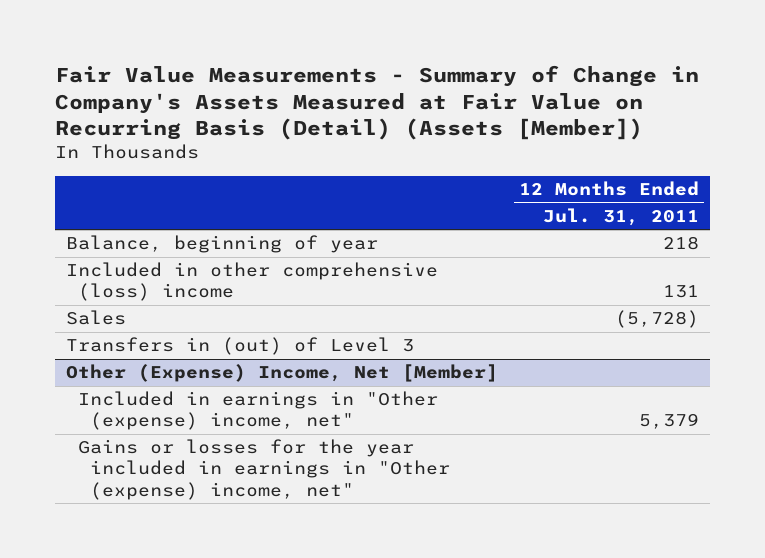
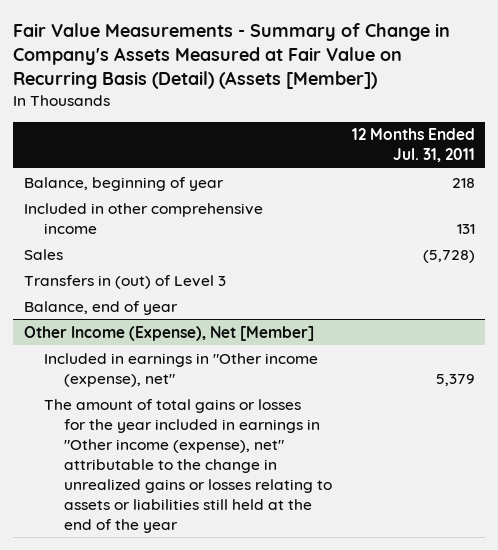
[65,262,438,302] Included in other comprehensive (loss) income -> [23,202,263,234] Included in other comprehensive income
none -> [23,300,178,315] Balance, end of year
[65,364,498,383] Other (Expense) Income, Net [Member] -> [23,325,314,341] Other Income (Expense), Net [Member]
[78,391,439,431] Included in earnings in "Other (expense) income, net" -> [43,352,318,387] Included in earnings in "Other income (expense), net"
[78,439,451,500] Gains or losses for the year included in earnings in "Other (expense) income, net" -> [43,398,332,533] The amount of total gains or losses for the year included in earnings in "Other income (expense), net" attributable to the change in unrealized gains or losses relating to assets or liabilities still held at the end of the year

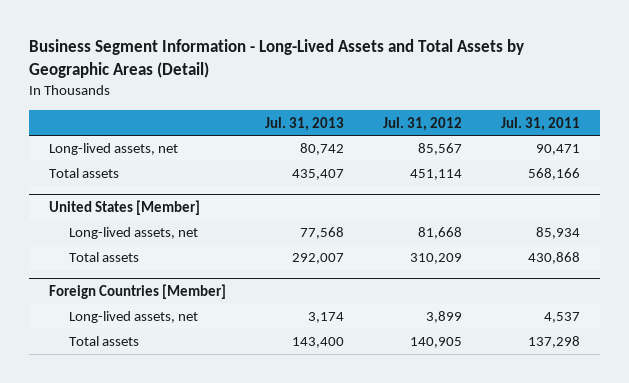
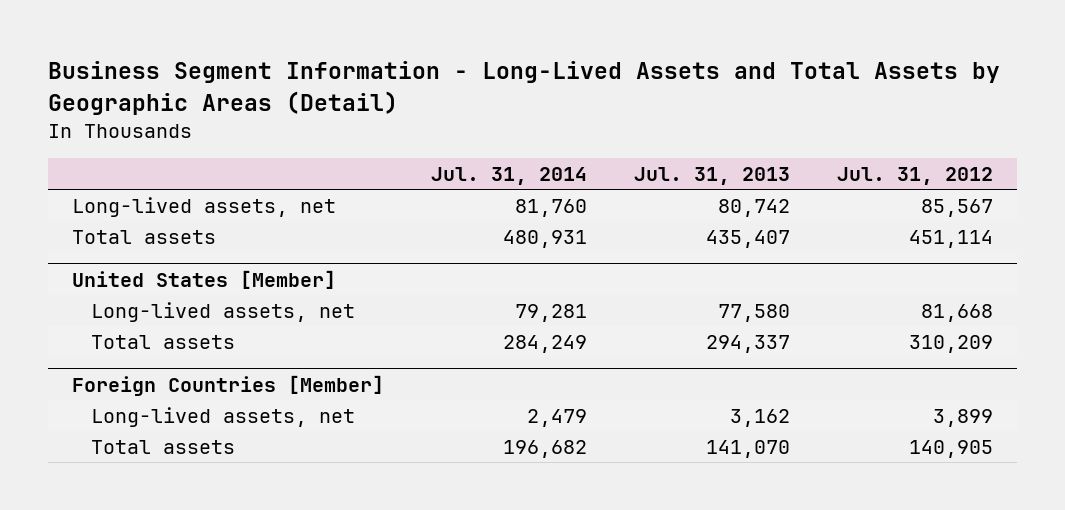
[501,116,581,131] Jul. 31, 2011 -> none
none -> [430,166,587,185] Jul. 31, 2014
[299,227,344,240] 77,568 -> [718,304,791,323] 77,580
[291,253,344,265] 292,007 -> [706,335,791,354] 294,337
[307,312,344,324] 3,174 -> [730,409,791,428] 3,162
[291,337,344,349] 143,400 -> [706,440,791,459] 141,070

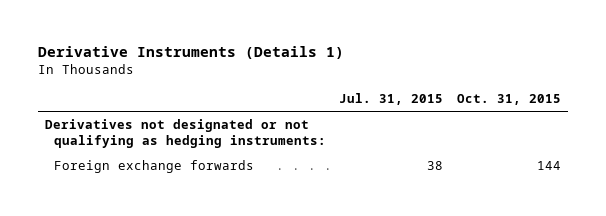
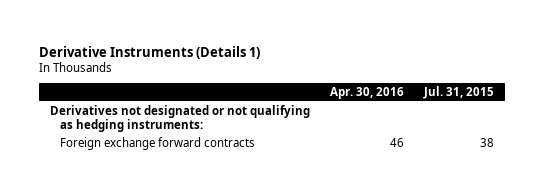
[457,94,562,106] Oct. 31, 2015 -> none
none -> [329,87,404,100] Apr. 30, 2016
[53,159,254,173] Foreign exchange forwards -> [60,136,256,150] Foreign exchange forward contracts

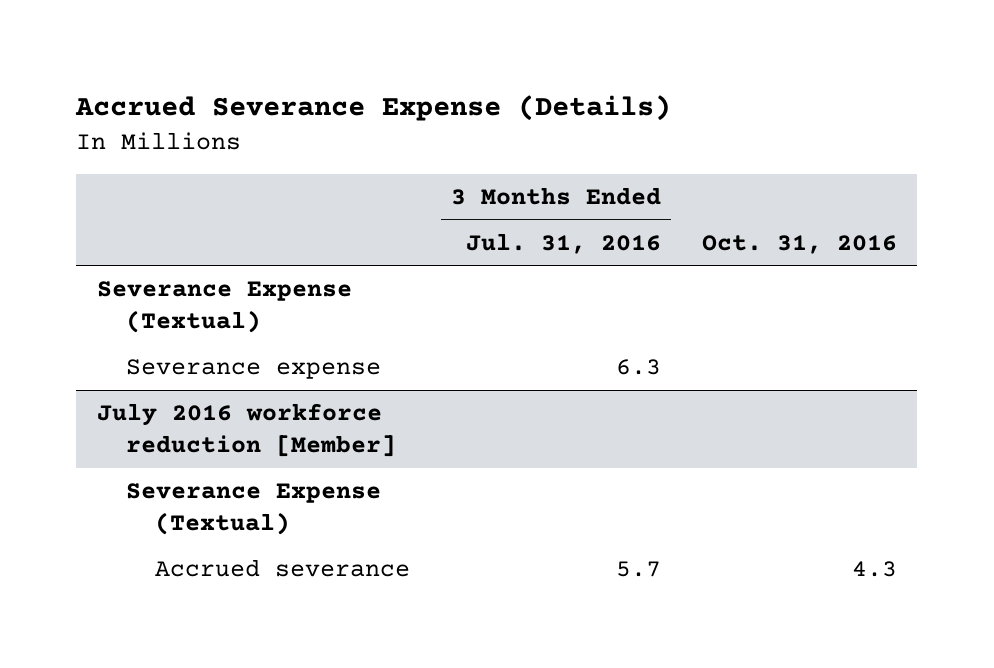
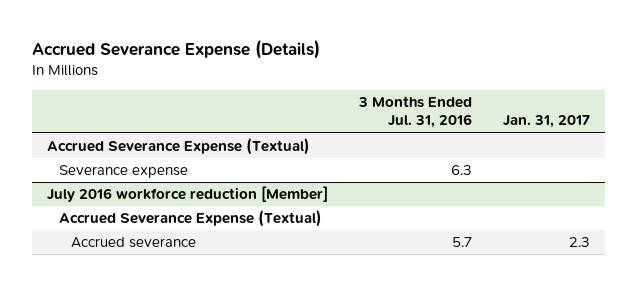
[701,234,897,254] Oct. 31, 2016 -> none
none -> [502,115,590,129] Jan. 31, 2017
[96,281,352,333] Severance Expense (Textual) -> [47,138,311,156] Accrued Severance Expense (Textual)
[126,483,382,535] Severance Expense (Textual) -> [59,210,323,228] Accrued Severance Expense (Textual)

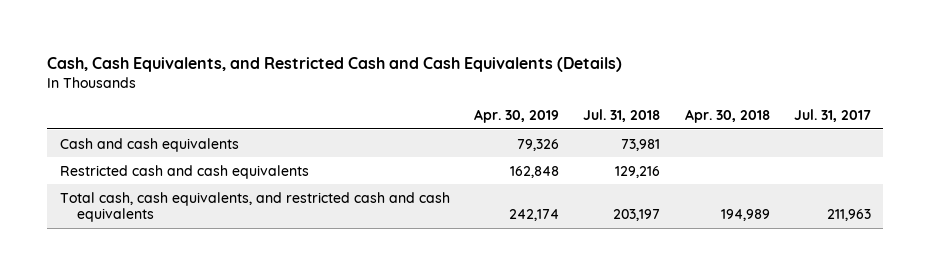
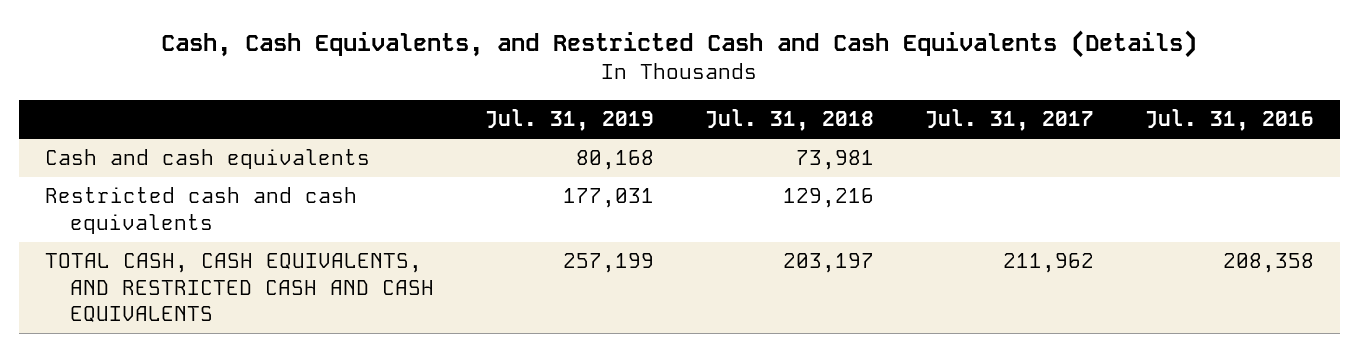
[473,109,559,124] Apr. 30, 2019 -> none
[684,109,770,124] Apr. 30, 2018 -> none
none -> [485,109,655,132] Jul. 31, 2019
none -> [1145,109,1315,132] Jul. 31, 2016
[59,191,450,223] Total cash, cash equivalents, and restricted cash and cash equivalents -> [44,253,435,322] TOTAL CASH, CASH EQUIVALENTS, AND RESTRICTED CASH AND CASH EQUIVALENTS
[827,209,872,222] 211,963 -> [1003,253,1095,274] 211,962

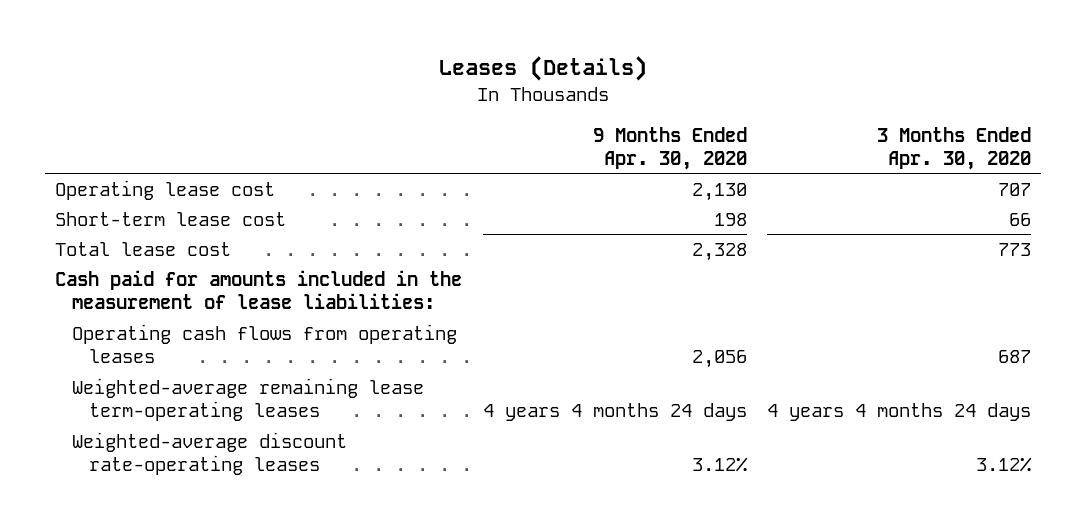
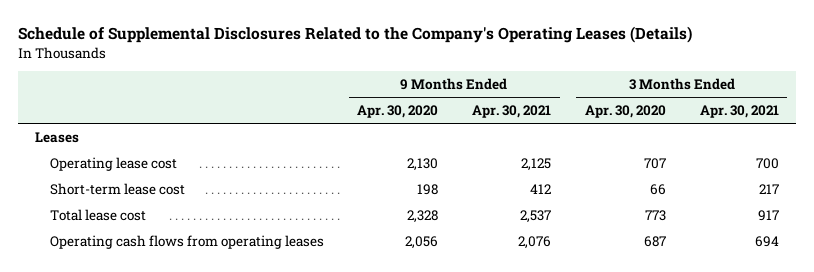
[439,55,648,81] Leases (Details) -> [18,26,693,44] Schedule of Supplemental Disclosures Related to the Company's Operating Leases (Details)
none -> [472,105,552,119] Apr. 30, 2021
none -> [699,105,779,119] Apr. 30, 2021
none -> [35,131,80,143] Leases
[55,269,463,310] Cash paid for amounts included in the measurement of lease liabilities: -> none
[72,377,425,422] Weighted-average remaining lease term-operating leases -> none
[72,431,348,476] Weighted-average discount rate-operating leases -> none

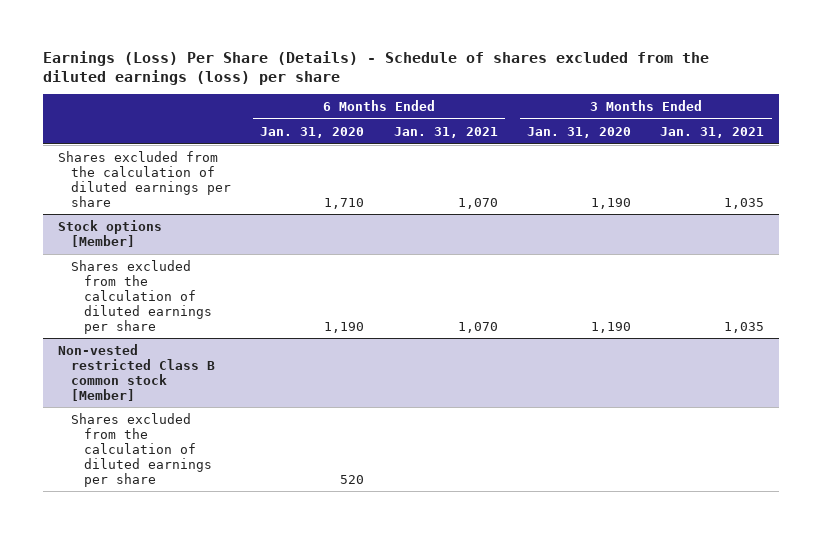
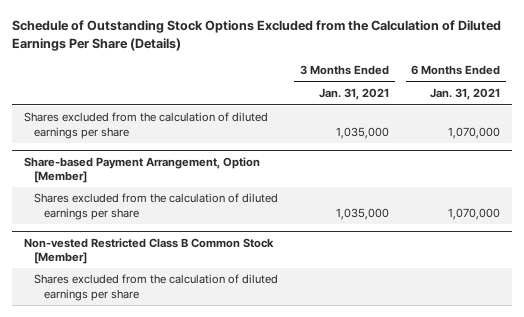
[43,50,710,85] Earnings (Loss) Per Share (Details) - Schedule of shares excluded from the diluted earnings (loss) per share -> [12,20,502,51] Schedule of Outstanding Stock Options Excluded from the Calculation of Diluted Earnings Per Share (Details)
[260,126,365,138] Jan. 31, 2020 -> none
[526,126,631,138] Jan. 31, 2020 -> none
[457,197,498,209] 1,070 -> [448,126,501,139] 1,070,000
[724,197,765,209] 1,035 -> [336,126,390,139] 1,035,000
[57,219,162,247] Stock options [Member] -> [23,156,260,184] Share-based Payment Arrangement, Option [Member]
[457,321,498,333] 1,070 -> [448,207,501,220] 1,070,000
[724,321,765,333] 1,035 -> [336,207,390,220] 1,035,000
[57,343,215,401] Non-vested restricted Class B common stock [Member] -> [23,237,274,265] Non-vested Restricted Class B Common Stock [Member]

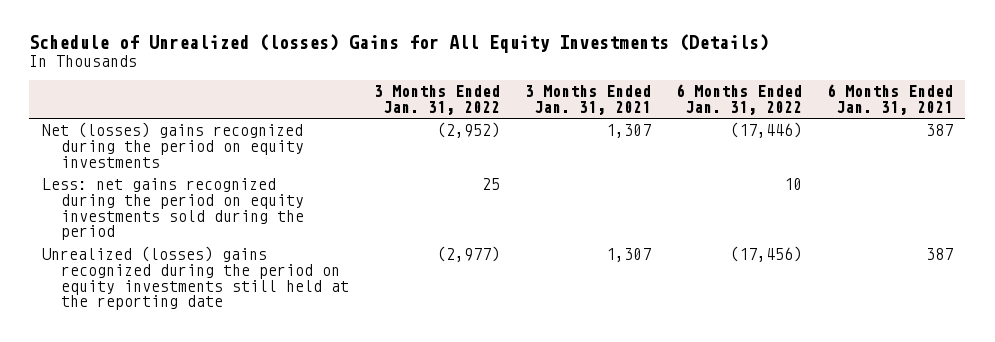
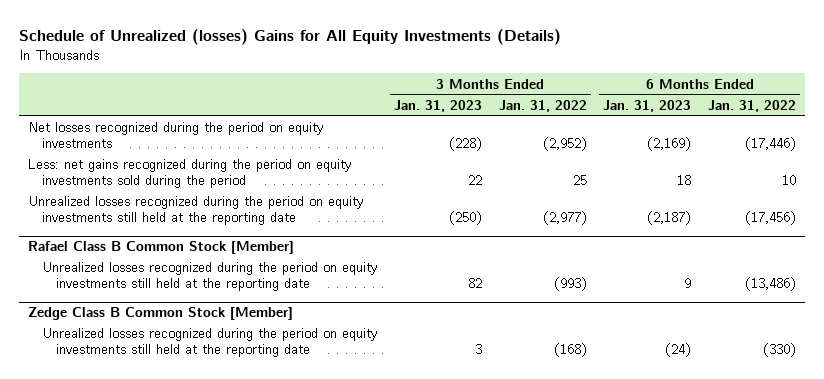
[524,84,651,115] 3 Months Ended Jan. 31, 2021 -> none
[826,83,953,115] 6 Months Ended Jan. 31, 2021 -> none
none -> [393,99,482,112] Jan. 31, 2023
none -> [603,99,692,112] Jan. 31, 2023
[41,122,304,168] Net (losses) gains recognized during the period on equity investments -> [27,122,323,149] Net losses recognized during the period on equity investments
[41,246,349,311] Unrealized (losses) gains recognized during the period on equity investments still held at the reporting date -> [27,196,363,226] Unrealized losses recognized during the period on equity investments still held at the reporting date
none -> [27,241,294,255] Rafael Class B Common Stock [Member]
none -> [41,262,377,292] Unrealized losses recognized during the period on equity investments still held at the reporting date
none -> [27,307,293,321] Zedge Class B Common Stock [Member]
none -> [41,328,377,358] Unrealized losses recognized during the period on equity investments still held at the reporting date

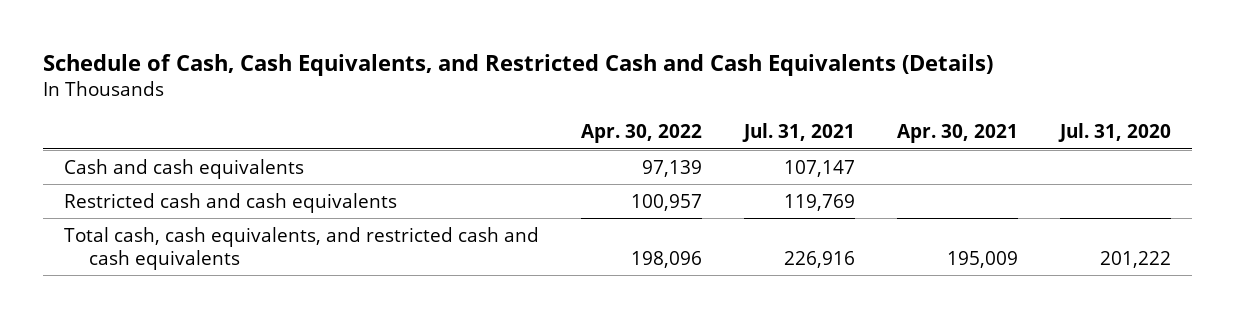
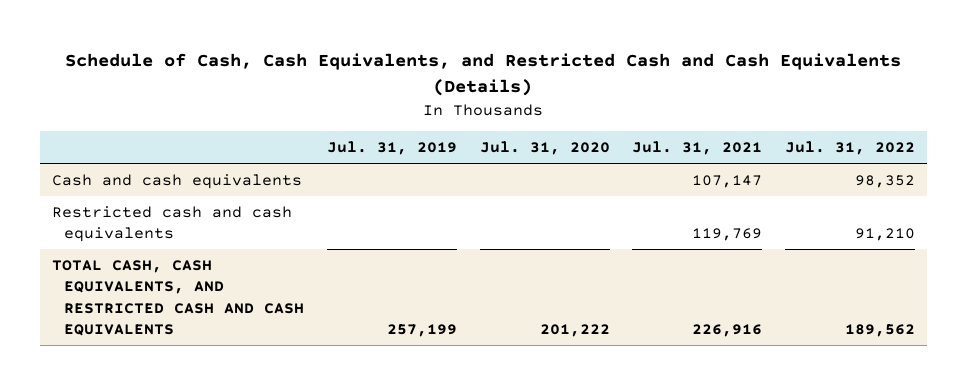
[580,124,702,144] Apr. 30, 2022 -> none
[896,124,1018,144] Apr. 30, 2021 -> none
none -> [326,141,457,156] Jul. 31, 2019
none -> [785,141,916,156] Jul. 31, 2022
[63,226,539,270] Total cash, cash equivalents, and restricted cash and cash equivalents -> [51,259,304,336] TOTAL CASH, CASH EQUIVALENTS, AND RESTRICTED CASH AND CASH EQUIVALENTS

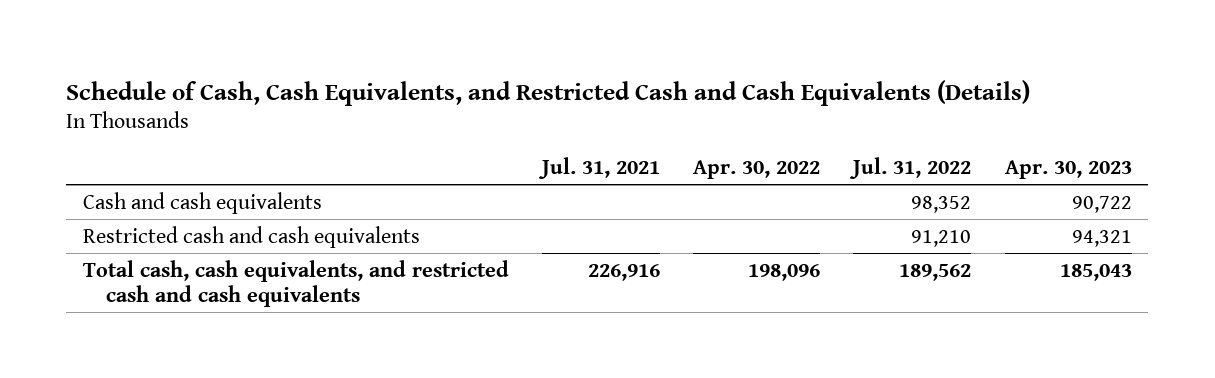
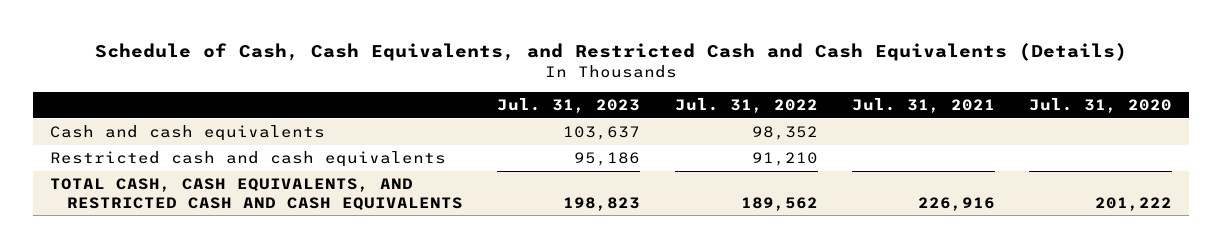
[693,159,821,179] Apr. 30, 2022 -> none
[1004,159,1132,179] Apr. 30, 2023 -> none
none -> [497,97,641,113] Jul. 31, 2023
none -> [1028,97,1172,113] Jul. 31, 2020
[82,259,509,307] Total cash, cash equivalents, and restricted cash and cash equivalents -> [50,178,464,211] TOTAL CASH, CASH EQUIVALENTS, AND RESTRICTED CASH AND CASH EQUIVALENTS

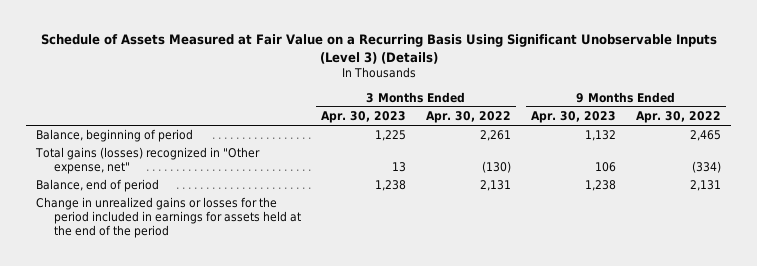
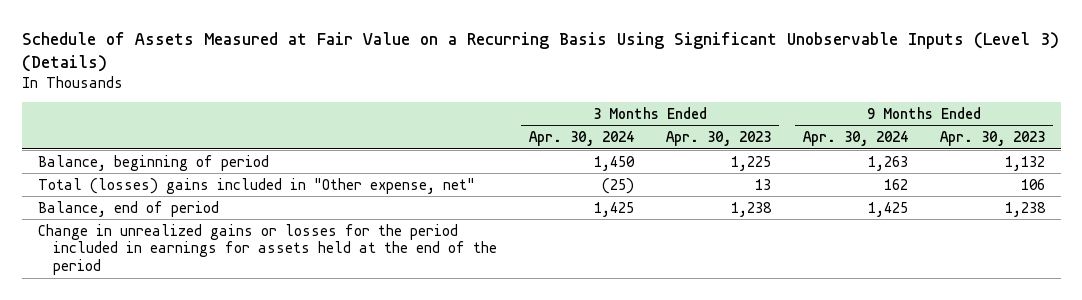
[425,111,511,124] Apr. 30, 2022 -> none
[635,111,721,124] Apr. 30, 2022 -> none
none -> [529,131,635,147] Apr. 30, 2024
none -> [802,131,908,147] Apr. 30, 2024
[35,147,261,175] Total gains (losses) recognized in "Other expense, net" -> [37,177,475,194] Total (losses) gains included in "Other expense, net"

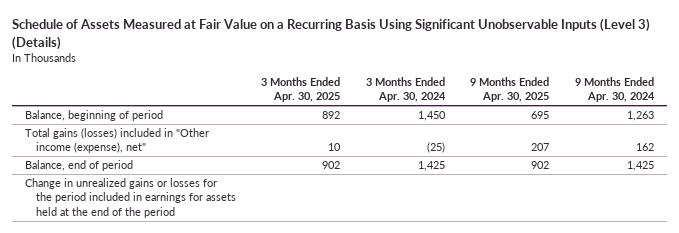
[665,131,771,147] Apr. 30, 2023 -> none
[939,131,1045,147] Apr. 30, 2023 -> none
none -> [261,76,341,103] 3 Months Ended Apr. 30, 2025
none -> [470,76,550,103] 9 Months Ended Apr. 30, 2025
[37,177,475,194] Total (losses) gains included in "Other expense, net" -> [24,128,209,154] Total gains (losses) included in "Other income (expense), net"

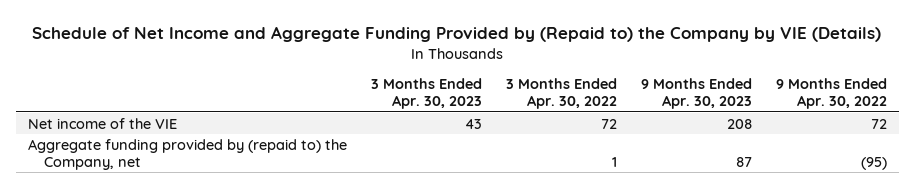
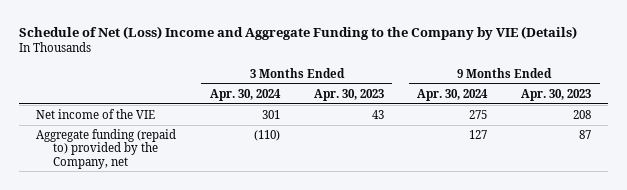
[32,25,882,42] Schedule of Net Income and Aggregate Funding Provided by (Repaid to) the Company by VIE (Details) -> [19,25,578,40] Schedule of Net (Loss) Income and Aggregate Funding to the Company by VIE (Details)
[505,77,617,110] 3 Months Ended Apr. 30, 2022 -> none
[775,77,887,110] 9 Months Ended Apr. 30, 2022 -> none
none -> [209,89,281,102] Apr. 30, 2024
none -> [417,89,489,102] Apr. 30, 2024
[27,138,347,171] Aggregate funding provided by (repaid to) the Company, net -> [36,129,177,169] Aggregate funding (repaid to) provided by the Company, net

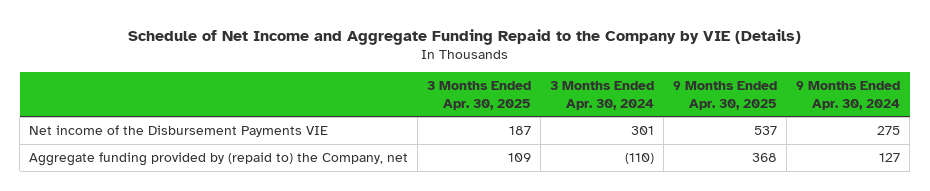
[19,25,578,40] Schedule of Net (Loss) Income and Aggregate Funding to the Company by VIE (Details) -> [127,28,801,45] Schedule of Net Income and Aggregate Funding Repaid to the Company by VIE (Details)
[313,89,384,102] Apr. 30, 2023 -> none
[521,89,592,102] Apr. 30, 2023 -> none
none -> [427,81,532,110] 3 Months Ended Apr. 30, 2025
none -> [673,81,778,110] 9 Months Ended Apr. 30, 2025
[36,109,156,120] Net income of the VIE -> [29,124,329,137] Net income of the Disbursement Payments VIE
[36,129,177,169] Aggregate funding (repaid to) provided by the Company, net -> [29,151,409,166] Aggregate funding provided by (repaid to) the Company, net

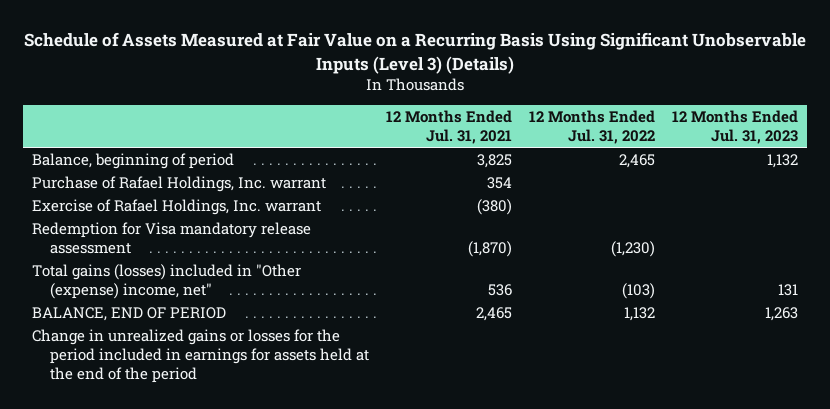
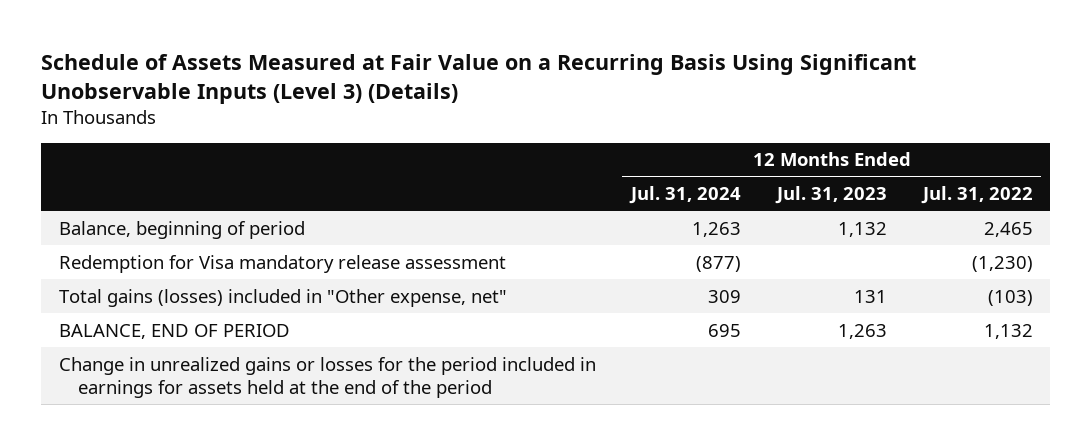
[385,109,512,144] 12 Months Ended Jul. 31, 2021 -> none
none -> [629,185,742,204] Jul. 31, 2024
[31,176,326,193] Purchase of Rafael Holdings, Inc. warrant -> none
[31,199,321,216] Exercise of Rafael Holdings, Inc. warrant -> none
[31,264,301,300] Total gains (losses) included in "Other (expense) income, net" -> [58,288,507,307] Total gains (losses) included in "Other expense, net"

